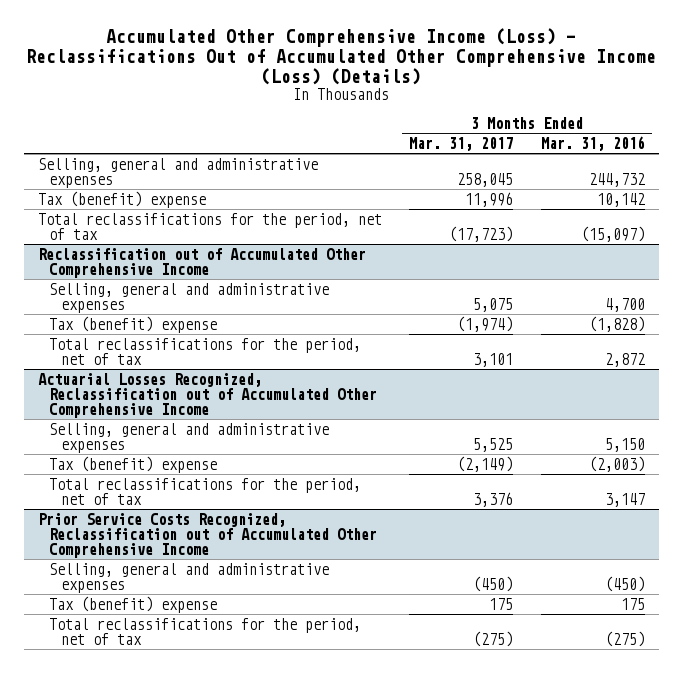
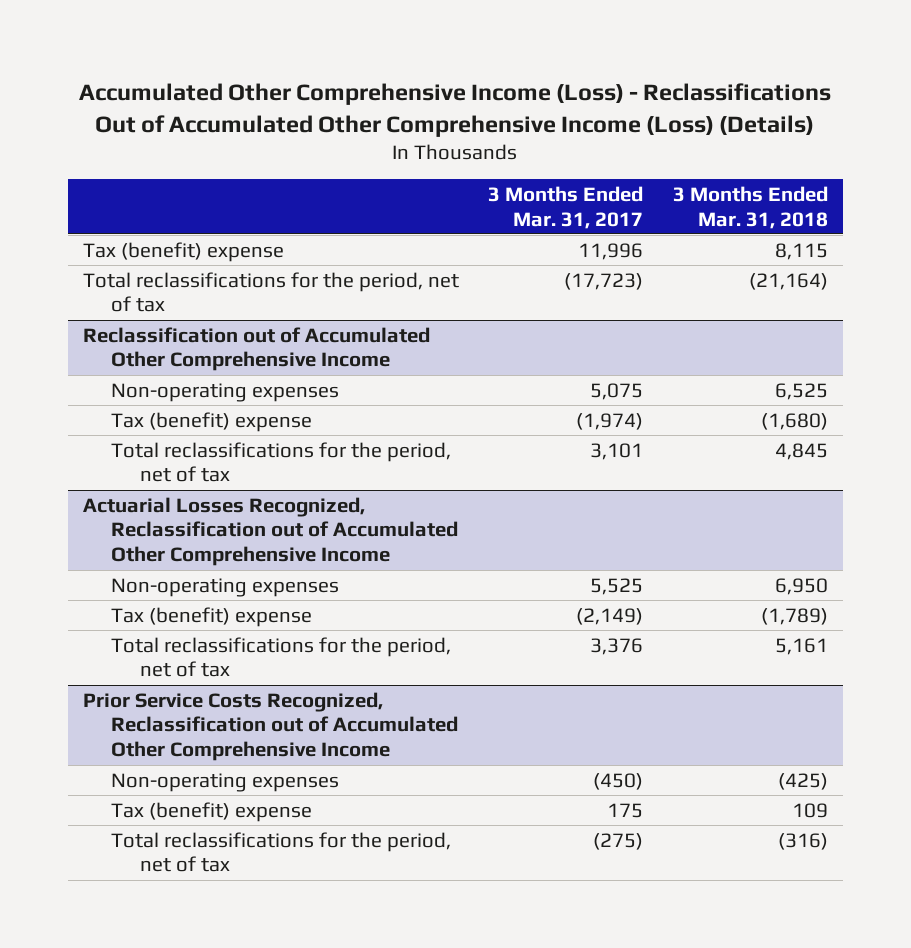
[540,136,645,152] Mar. 31, 2016 -> none
none -> [672,185,828,229] 3 Months Ended Mar. 31, 2018
[37,157,318,189] Selling, general and administrative expenses -> none
[49,282,330,314] Selling, general and administrative expenses -> [111,382,340,402] Non-operating expenses
[49,422,330,454] Selling, general and administrative expenses -> [111,577,340,597] Non-operating expenses
[49,562,330,594] Selling, general and administrative expenses -> none
none -> [111,772,340,792] Non-operating expenses

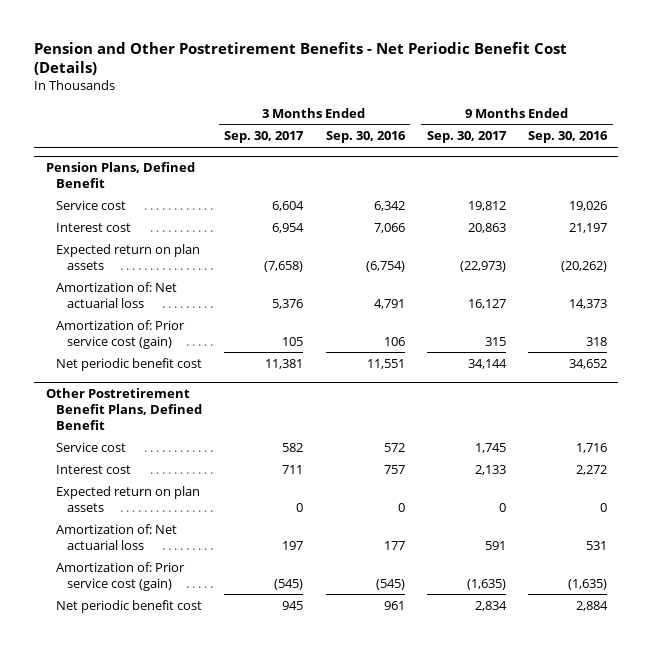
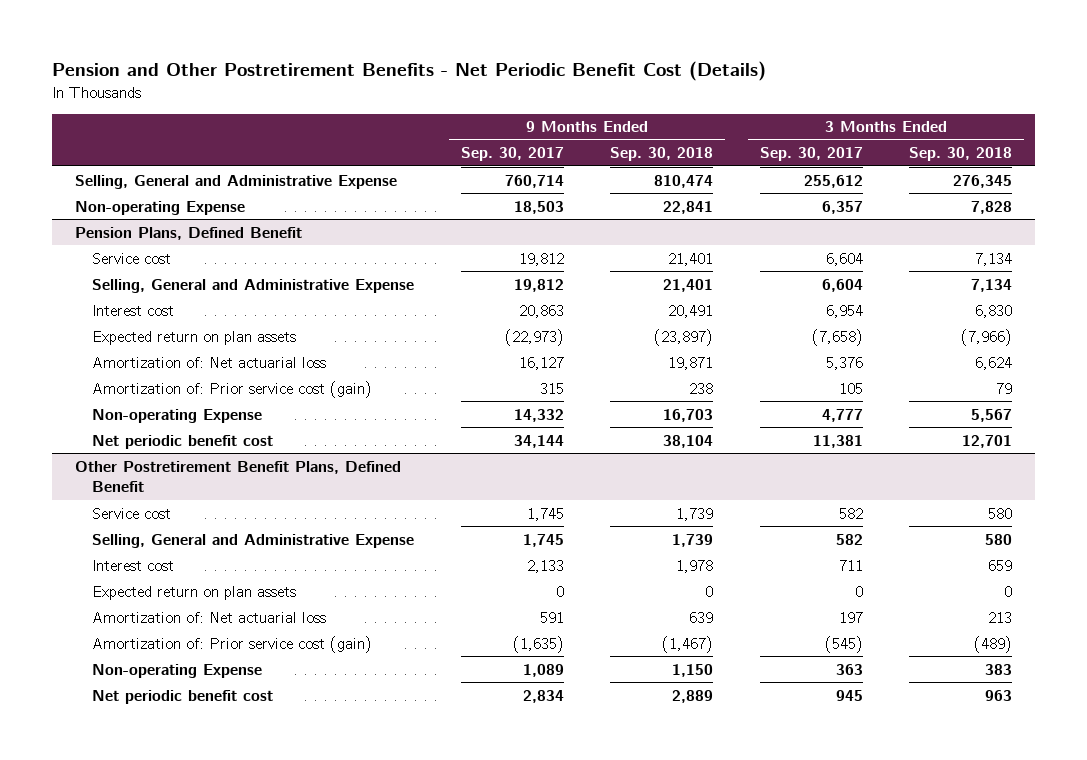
[325,131,406,144] Sep. 30, 2016 -> none
[527,131,608,144] Sep. 30, 2016 -> none
none -> [610,147,714,162] Sep. 30, 2018
none -> [909,147,1013,162] Sep. 30, 2018
none -> [74,174,397,189] Selling, General and Administrative Expense
none -> [74,200,245,215] Non-operating Expense
none -> [92,278,415,293] Selling, General and Administrative Expense
none -> [92,408,263,423] Non-operating Expense
none -> [92,533,415,548] Selling, General and Administrative Expense
none -> [92,663,263,678] Non-operating Expense

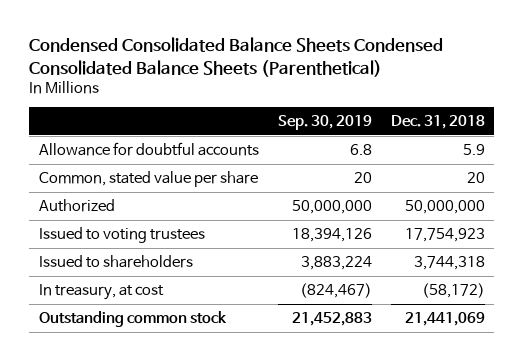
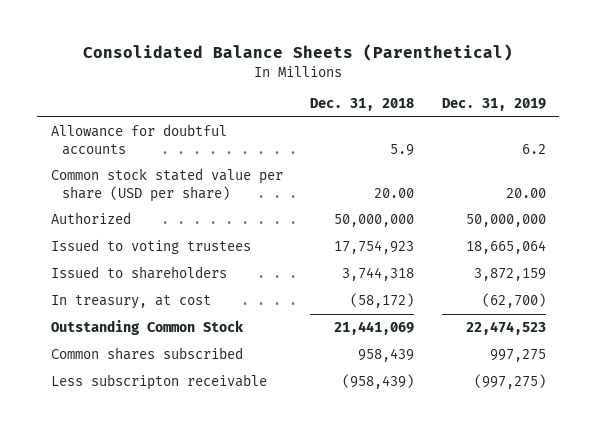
[29,37,444,77] Condensed Consolidated Balance Sheets Condensed Consolidated Balance Sheets (Parenthetical) -> [83,44,514,62] Consolidated Balance Sheets (Parenthetical)
[277,115,372,131] Sep. 30, 2019 -> none
none -> [441,98,546,112] Dec. 31, 2019
[38,171,258,188] Common, stated value per share -> [50,168,283,202] Common stock stated value per share (USD per share)
[466,172,485,184] 20 -> [374,187,415,198] 20.00
[38,311,227,328] Outstanding common stock -> [50,320,244,336] Outstanding Common Stock
none -> [50,347,243,361] Common shares subscribed
none -> [50,374,267,391] Less subscripton receivable

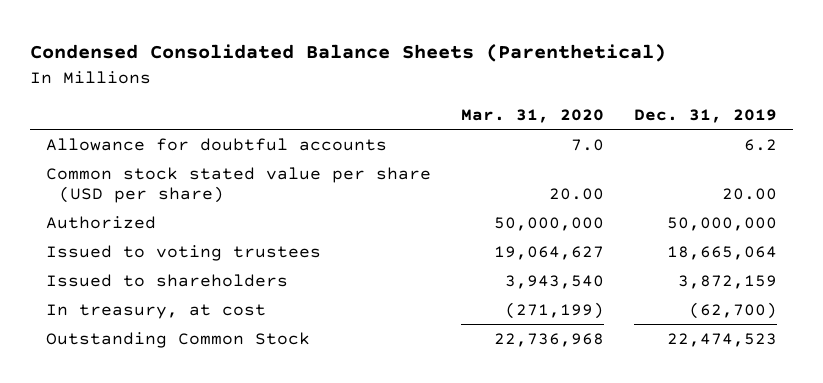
[83,44,514,62] Consolidated Balance Sheets (Parenthetical) -> [30,44,667,63] Condensed Consolidated Balance Sheets (Parenthetical)
[310,98,415,112] Dec. 31, 2018 -> none
none -> [460,109,604,124] Mar. 31, 2020
[50,347,243,361] Common shares subscribed -> none
[50,374,267,391] Less subscripton receivable -> none

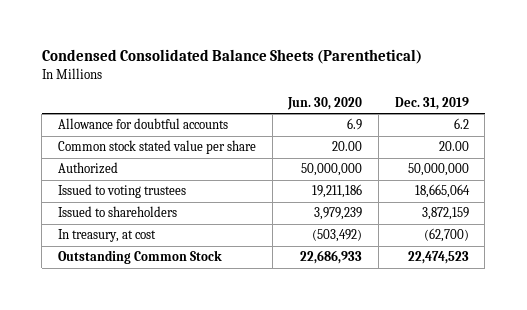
[460,109,604,124] Mar. 31, 2020 -> none
none -> [287,96,363,110] Jun. 30, 2020
[45,166,431,204] Common stock stated value per share (USD per share) -> [58,140,257,155] Common stock stated value per share

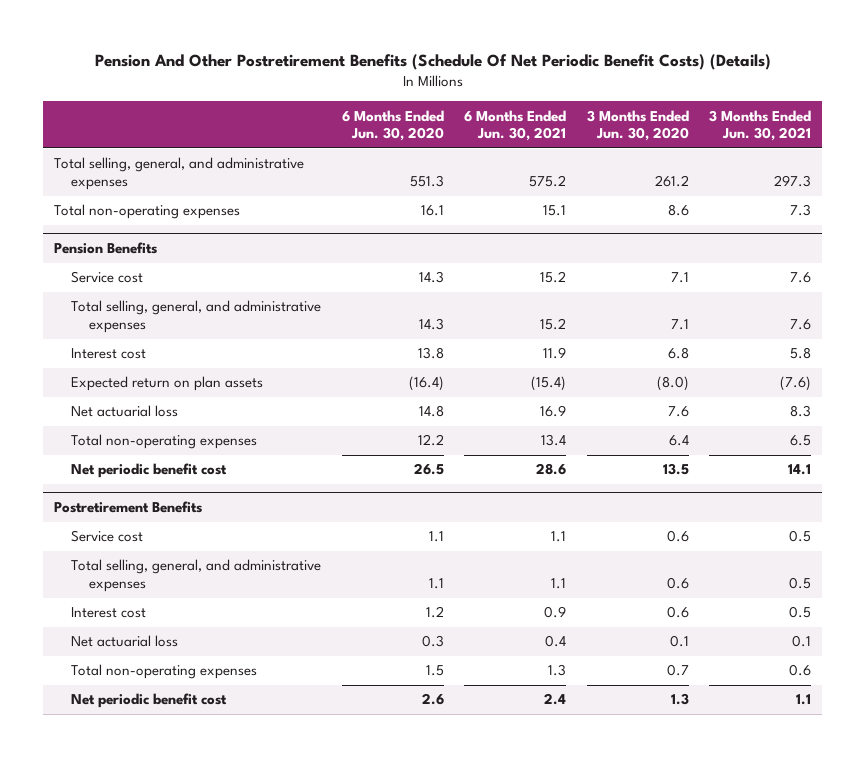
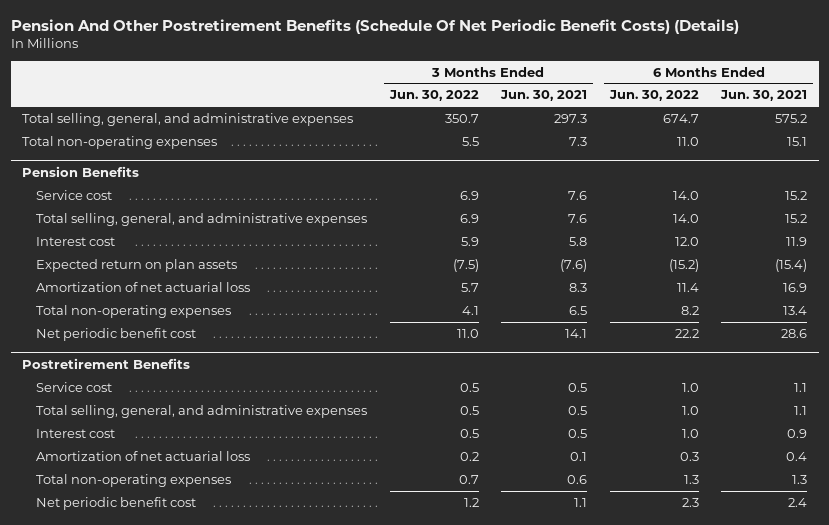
[341,109,444,142] 6 Months Ended Jun. 30, 2020 -> none
[586,109,689,142] 3 Months Ended Jun. 30, 2020 -> none
none -> [388,90,479,102] Jun. 30, 2022
none -> [608,90,699,102] Jun. 30, 2022
[71,405,179,418] Net actuarial loss -> [36,281,251,292] Amortization of net actuarial loss
[71,635,179,648] Net actuarial loss -> [36,450,251,461] Amortization of net actuarial loss

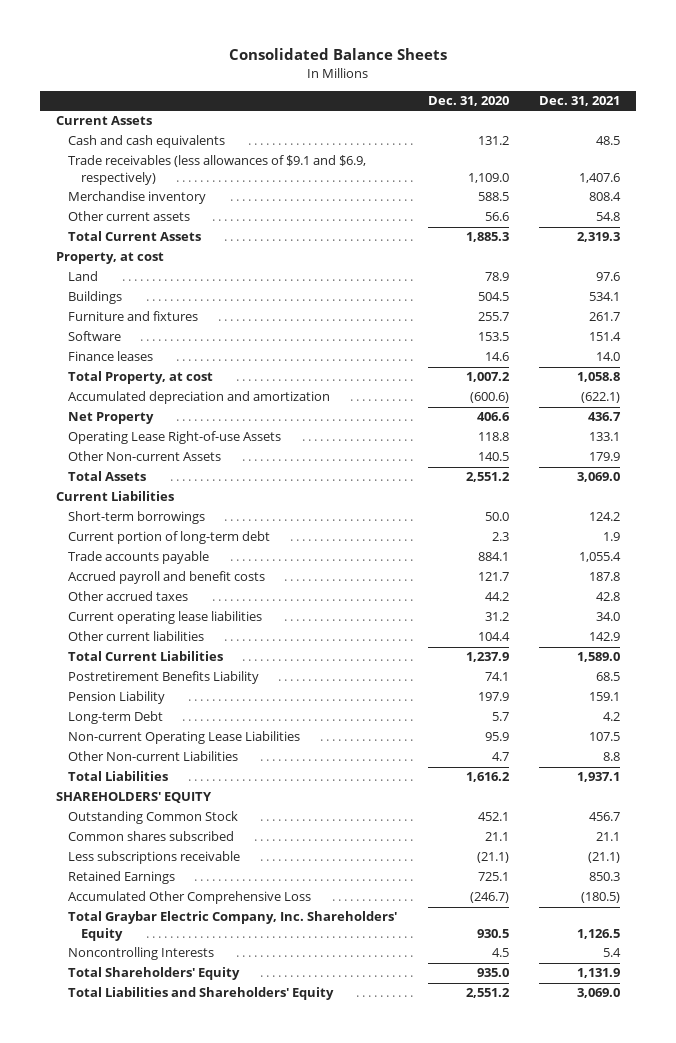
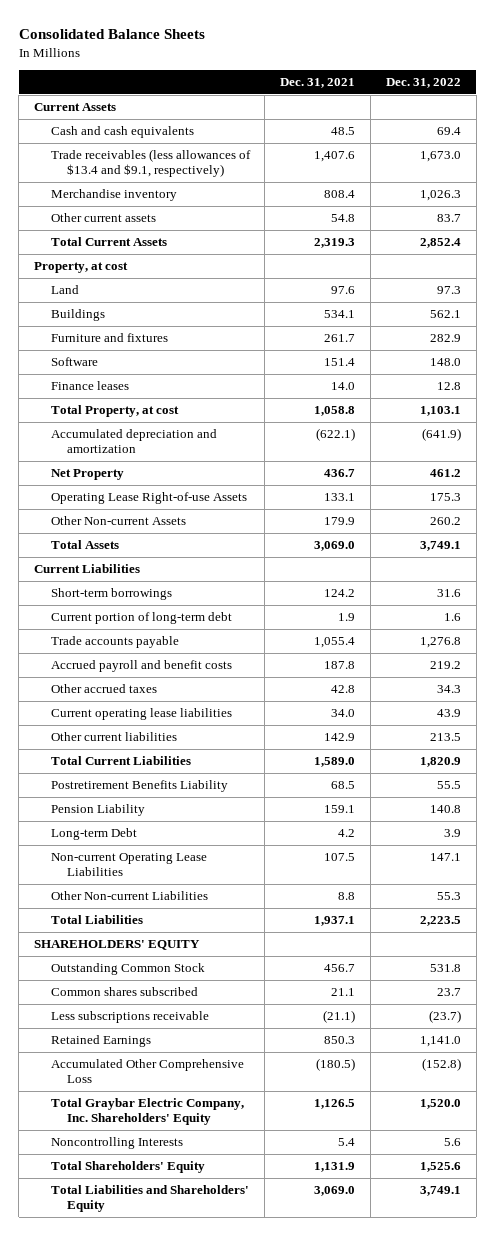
[427,96,509,107] Dec. 31, 2020 -> none
none -> [385,78,461,89] Dec. 31, 2022
[68,155,367,185] Trade receivables (less allowances of $9.1 and $6.9, respectively) -> [50,149,251,178] Trade receivables (less allowances of $13.4 and $9.1, respectively)

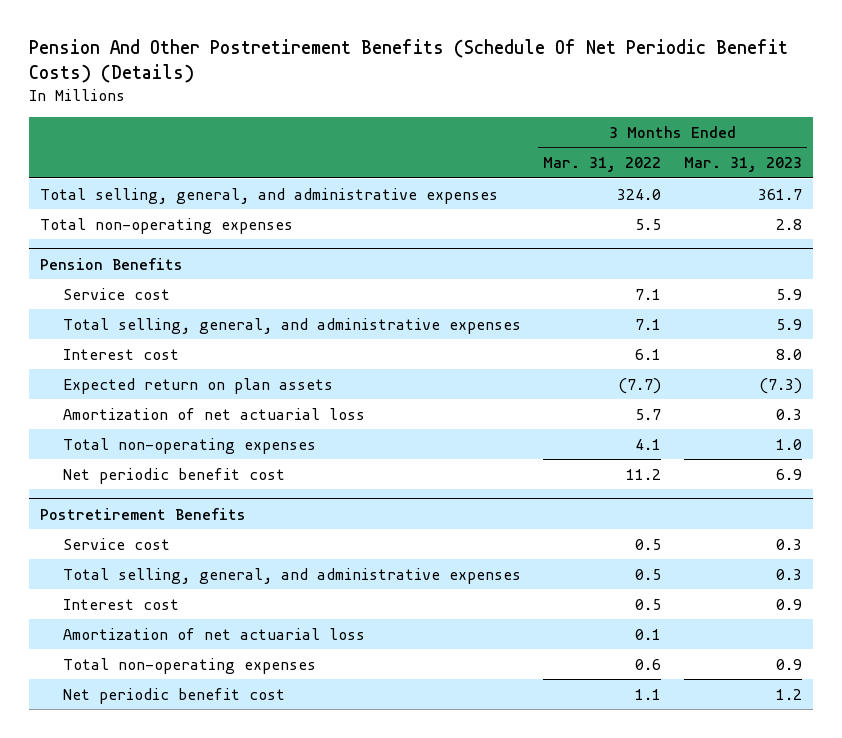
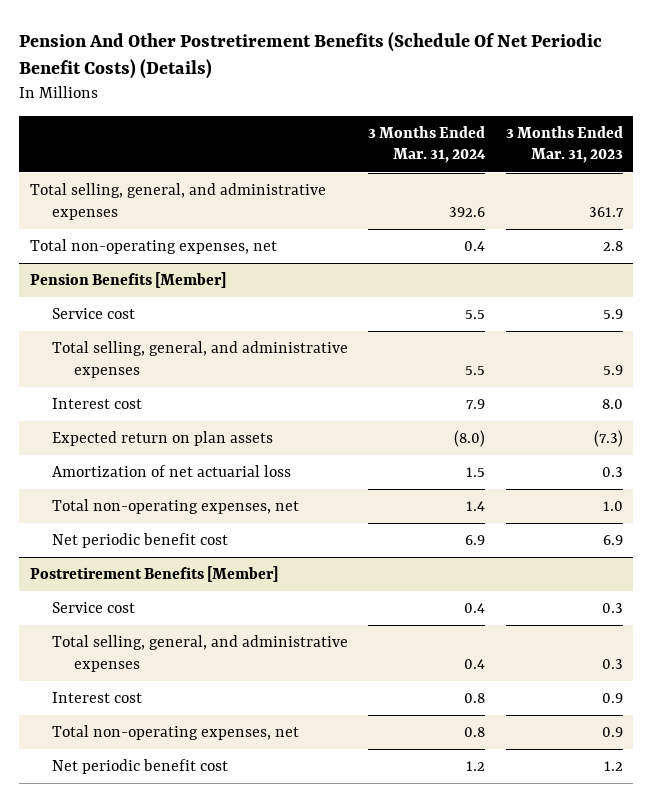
[543,157,662,173] Mar. 31, 2022 -> none
none -> [368,126,487,164] 3 Months Ended Mar. 31, 2024
[39,217,293,234] Total non-operating expenses -> [29,239,277,255] Total non-operating expenses, net
[39,257,183,270] Pension Benefits -> [29,272,226,289] Pension Benefits [Member]
[63,437,317,454] Total non-operating expenses -> [51,499,299,515] Total non-operating expenses, net
[39,507,246,520] Postretirement Benefits -> [29,566,278,583] Postretirement Benefits [Member]
[63,627,366,640] Amortization of net actuarial loss -> none
[63,657,317,674] Total non-operating expenses -> [51,725,299,741] Total non-operating expenses, net

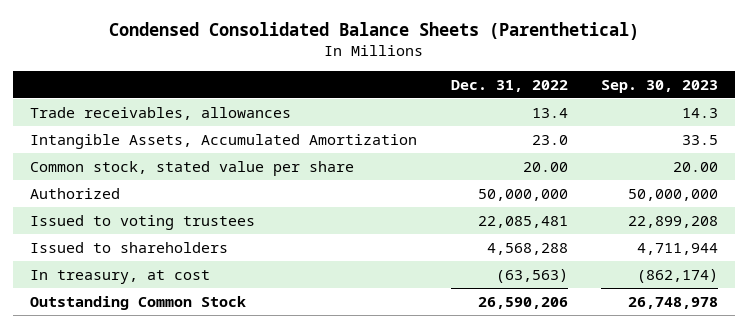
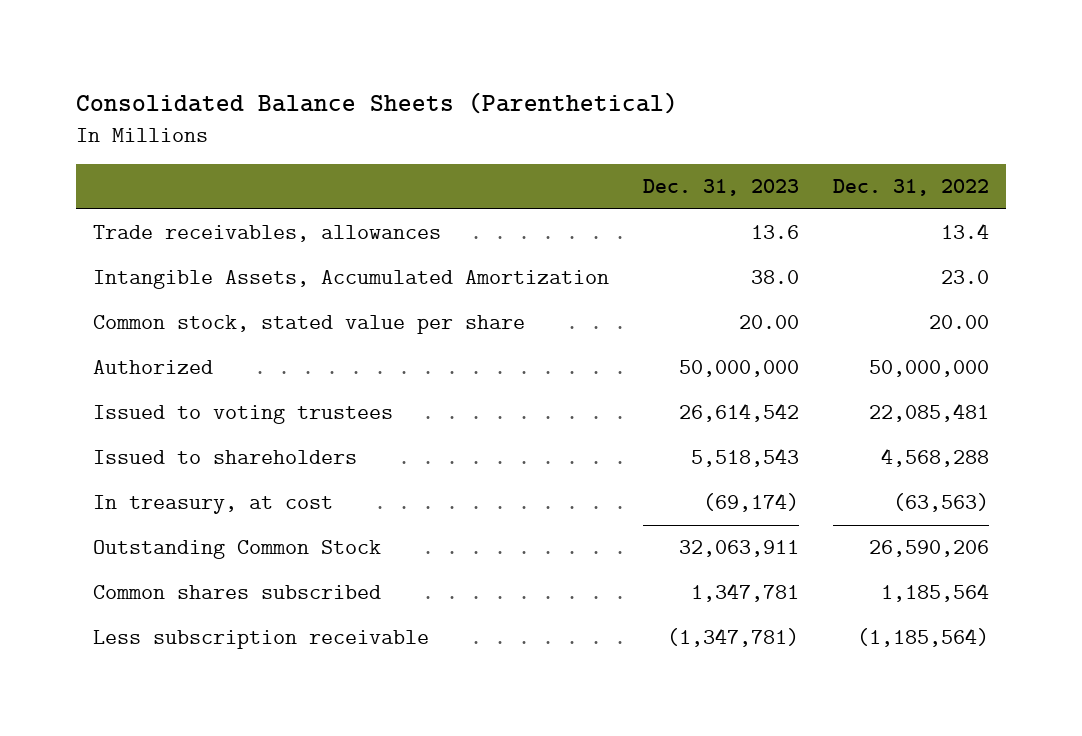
[109,21,640,40] Condensed Consolidated Balance Sheets (Parenthetical) -> [76,92,679,115] Consolidated Balance Sheets (Parenthetical)
[601,79,719,93] Sep. 30, 2023 -> none
none -> [643,179,800,197] Dec. 31, 2023
none -> [93,585,382,600] Common shares subscribed
none -> [93,630,430,650] Less subscription receivable

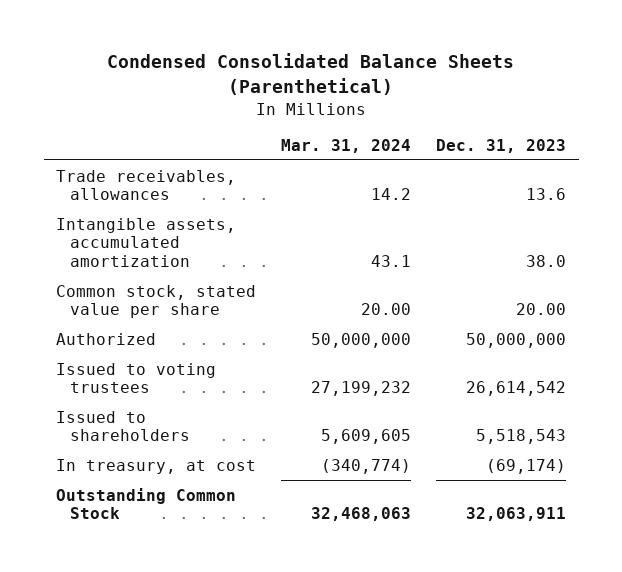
[76,92,679,115] Consolidated Balance Sheets (Parenthetical) -> [107,53,515,96] Condensed Consolidated Balance Sheets (Parenthetical)
[833,179,990,197] Dec. 31, 2022 -> none
none -> [281,138,412,153] Mar. 31, 2024
[93,270,610,290] Intangible Assets, Accumulated Amortization -> [56,217,237,267] Intangible assets, accumulated amortization
[93,585,382,600] Common shares subscribed -> none
[93,630,430,650] Less subscription receivable -> none

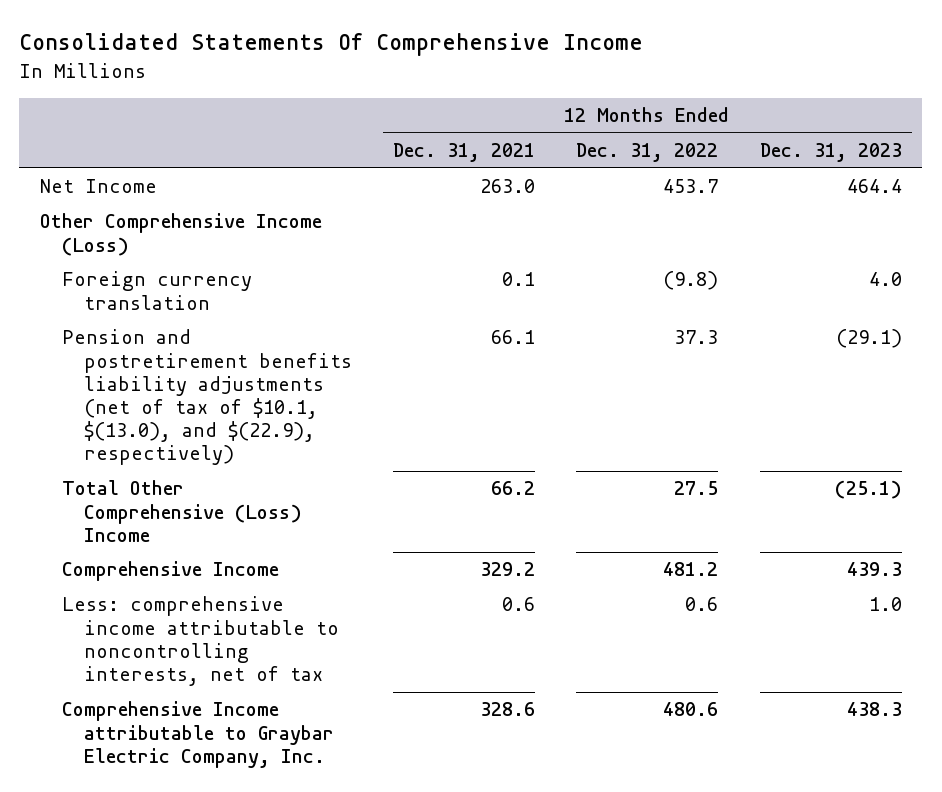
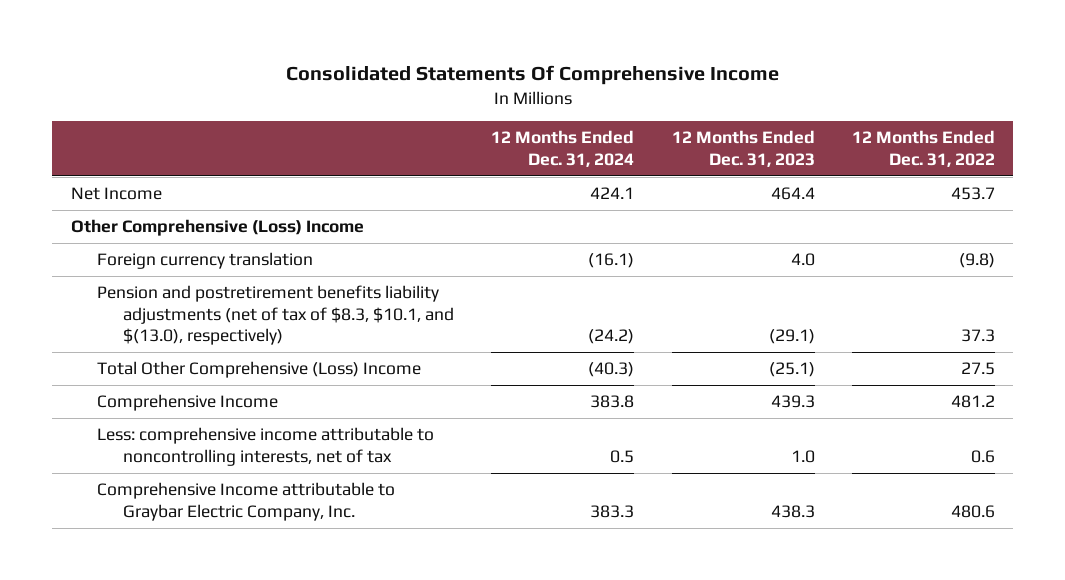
[392,143,535,163] Dec. 31, 2021 -> none
none -> [491,130,635,168] 12 Months Ended Dec. 31, 2024
[39,213,322,256] Other Comprehensive Income (Loss) -> [70,219,364,237] Other Comprehensive (Loss) Income
[61,329,352,466] Pension and postretirement benefits liability adjustments (net of tax of $10.1, $(13.0), and $(22.9), respectively) -> [97,285,455,346] Pension and postretirement benefits liability adjustments (net of tax of $8.3, $10.1, and $(13.0), respectively)

